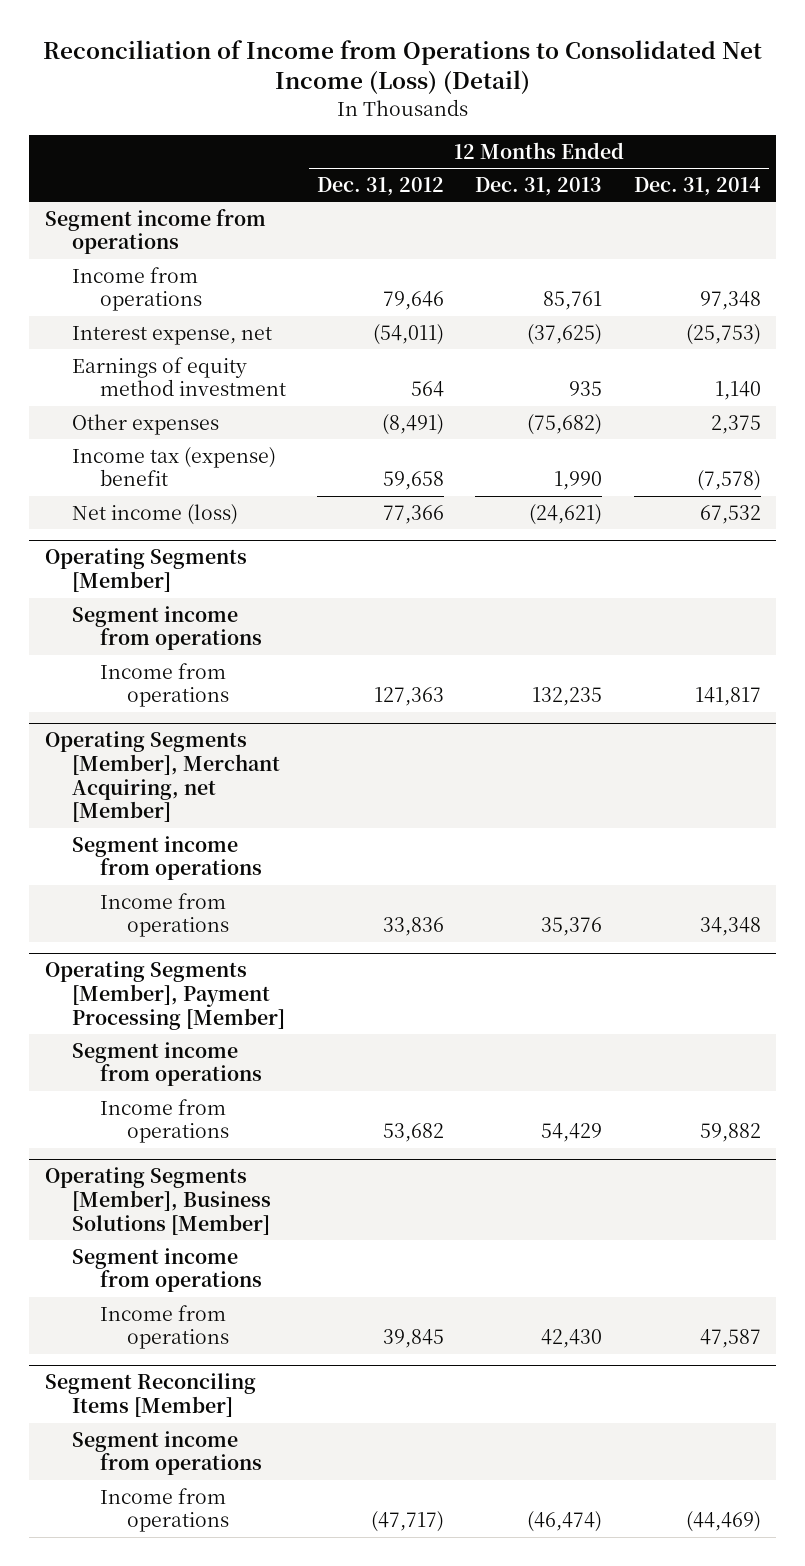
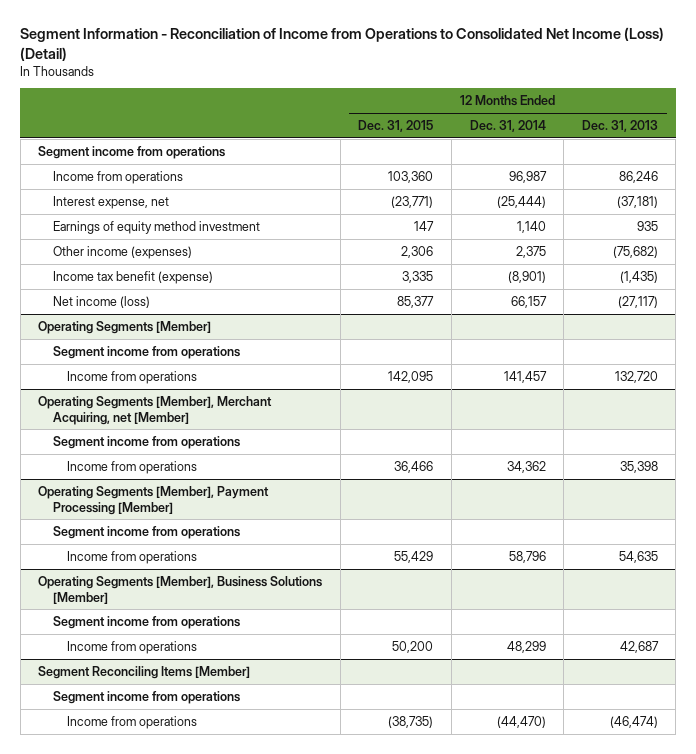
[42,40,762,95] Reconciliation of Income from Operations to Consolidated Net Income (Loss) (Detail) -> [20,27,665,61] Segment Information - Reconciliation of Income from Operations to Consolidated Net Income (Loss) (Detail)
[317,176,445,196] Dec. 31, 2012 -> none
none -> [358,120,434,133] Dec. 31, 2015
[543,291,603,311] 85,761 -> [618,170,658,183] 86,246
[699,291,761,311] 97,348 -> [508,170,547,183] 96,987
[527,323,603,345] (37,625) -> [616,195,658,208] (37,181)
[685,323,761,345] (25,753) -> [496,195,546,208] (25,444)
[72,413,220,435] Other expenses -> [52,245,192,259] Other income (expenses)
[72,446,277,487] Income tax (expense) benefit -> [52,270,213,284] Income tax benefit (expense)
[554,471,603,491] 1,990 -> [619,270,658,283] (1,435)
[696,470,761,492] (7,578) -> [507,270,546,283] (8,901)
[529,503,603,525] (24,621) -> [617,295,658,308] (27,117)
[699,504,761,524] 67,532 -> [510,295,547,308] 66,157
[532,687,603,707] 132,235 -> [614,370,658,383] 132,720
[694,687,761,707] 141,817 -> [503,370,547,383] 141,457
[541,917,603,937] 35,376 -> [619,460,658,473] 35,398
[699,917,761,937] 34,348 -> [506,460,546,473] 34,362
[541,1123,603,1143] 54,429 -> [618,550,658,563] 54,635
[699,1123,761,1143] 59,882 -> [508,550,546,563] 58,796
[541,1329,603,1349] 42,430 -> [619,640,659,653] 42,687
[699,1329,761,1349] 47,587 -> [506,640,546,653] 48,299
[685,1511,761,1533] (44,469) -> [496,715,546,728] (44,470)

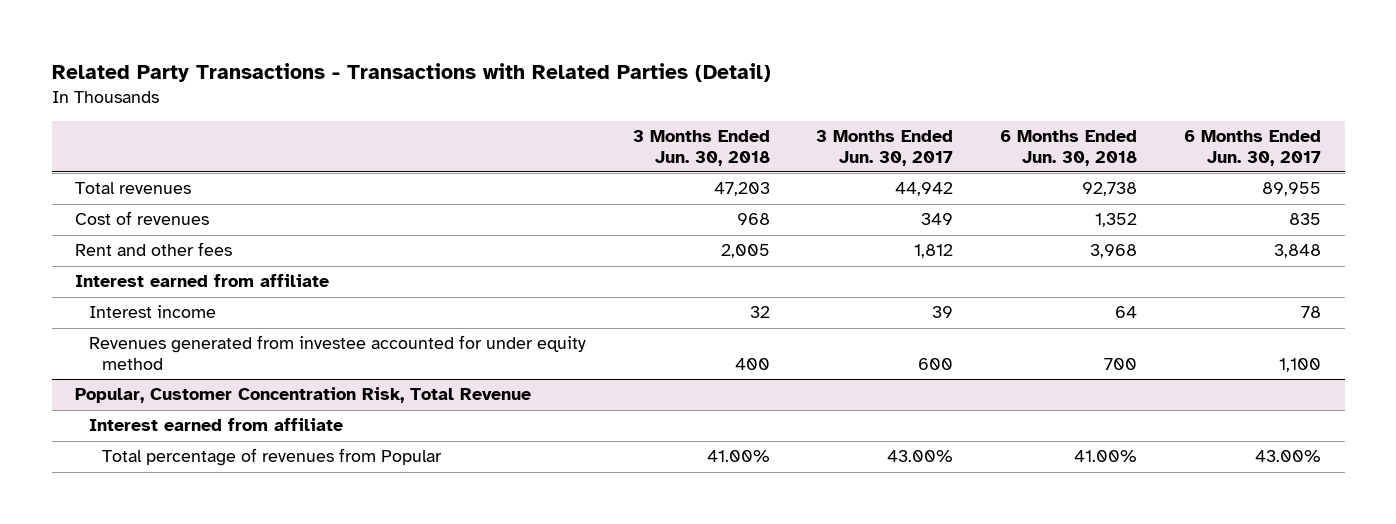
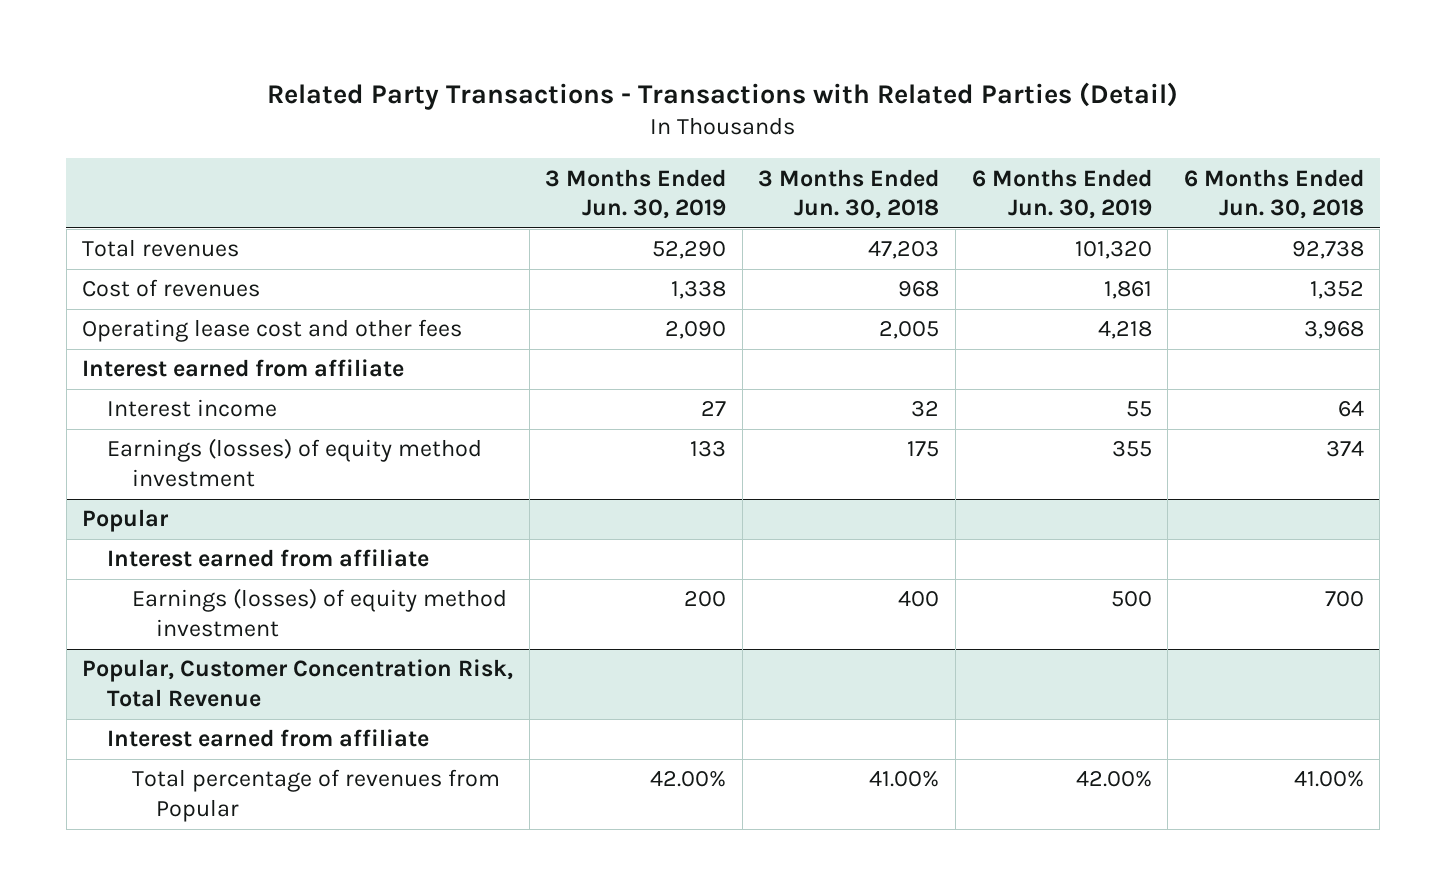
[816,129,954,166] 3 Months Ended Jun. 30, 2017 -> none
[1184,129,1322,166] 6 Months Ended Jun. 30, 2017 -> none
none -> [545,168,727,219] 3 Months Ended Jun. 30, 2019
none -> [971,168,1152,219] 6 Months Ended Jun. 30, 2019
[75,242,233,257] Rent and other fees -> [82,319,463,343] Operating lease cost and other fees
[88,335,586,370] Revenues generated from investee accounted for under equity method -> none
none -> [106,438,482,487] Earnings (losses) of equity method investment
none -> [82,509,170,533] Popular
none -> [106,549,429,568] Interest earned from affiliate
none -> [131,588,507,637] Earnings (losses) of equity method investment

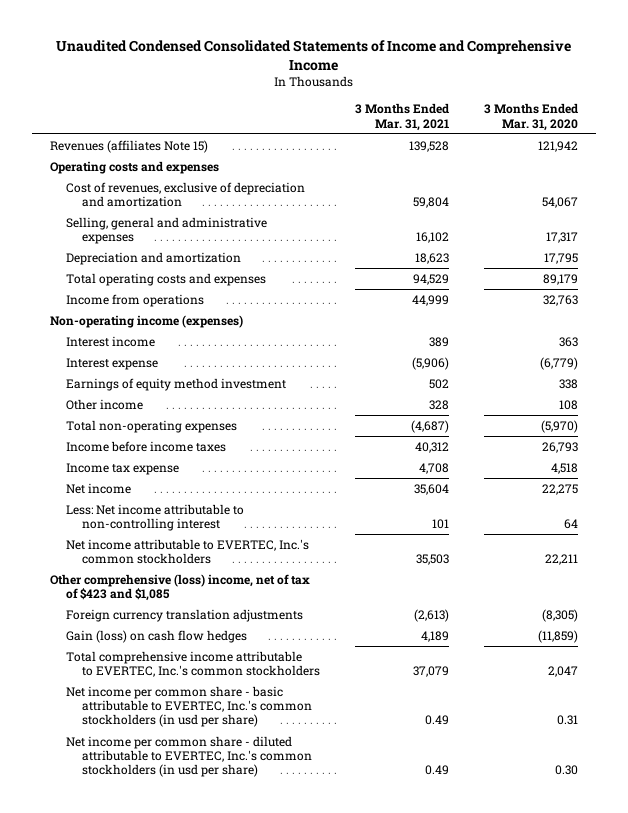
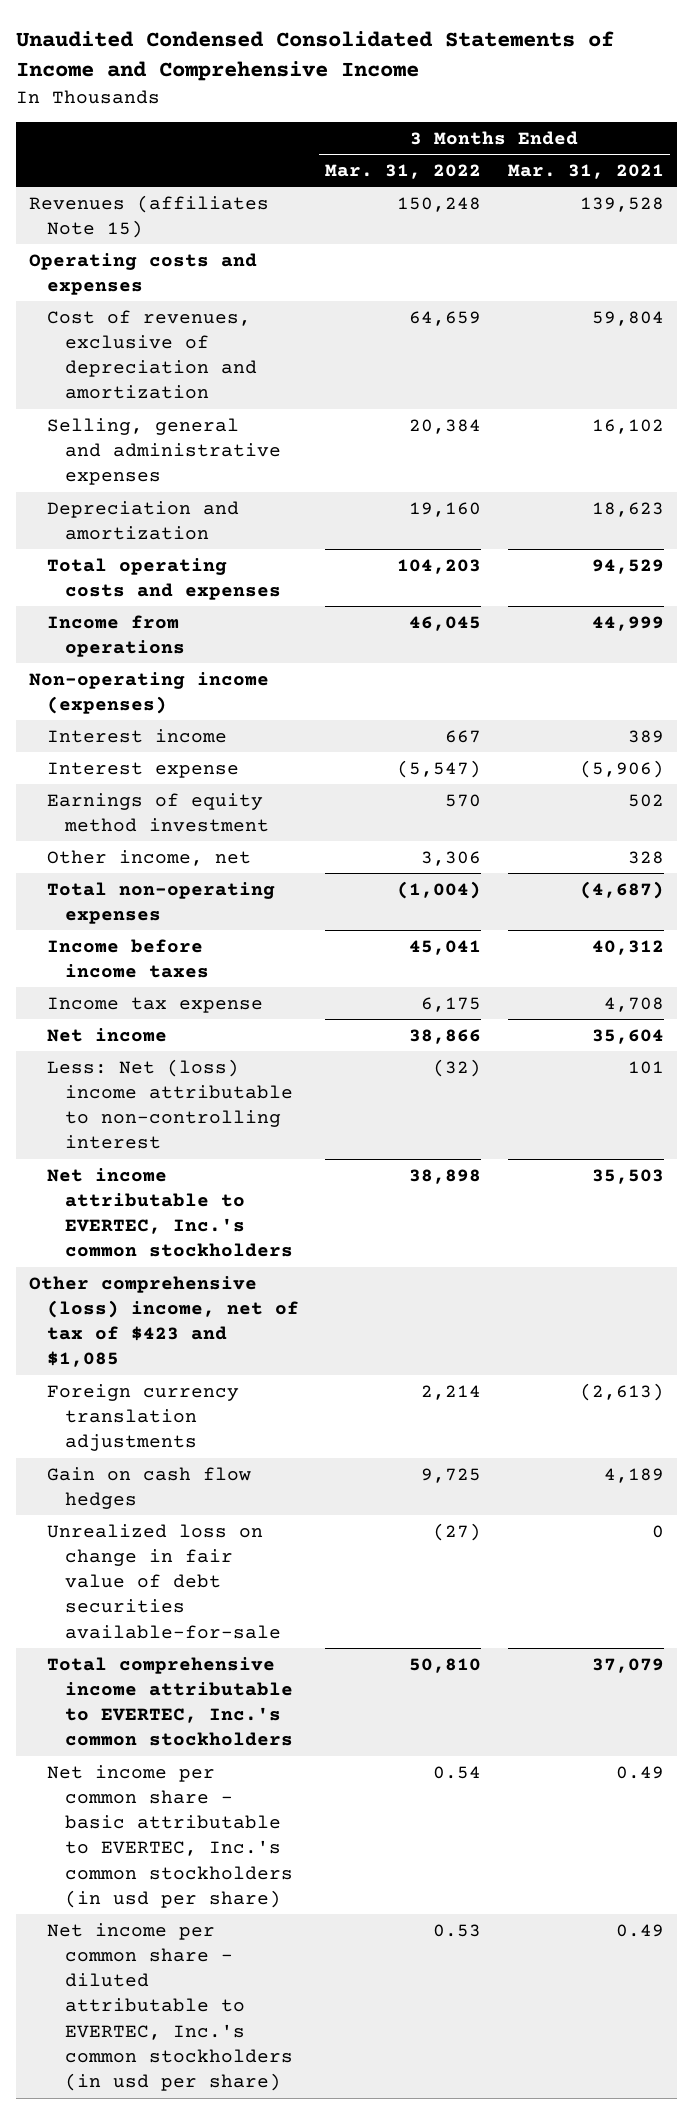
[484,103,579,131] 3 Months Ended Mar. 31, 2020 -> none
none -> [325,163,482,179] Mar. 31, 2022
[65,398,143,410] Other income -> [47,849,252,866] Other income, net
[65,503,244,532] Less: Net income attributable to non-controlling interest -> [47,1058,294,1150] Less: Net (loss) income attributable to non-controlling interest
[65,629,247,643] Gain (loss) on cash flow hedges -> [47,1466,252,1509] Gain on cash flow hedges
none -> [47,1523,282,1639] Unrealized loss on change in fair value of debt securities available-for-sale

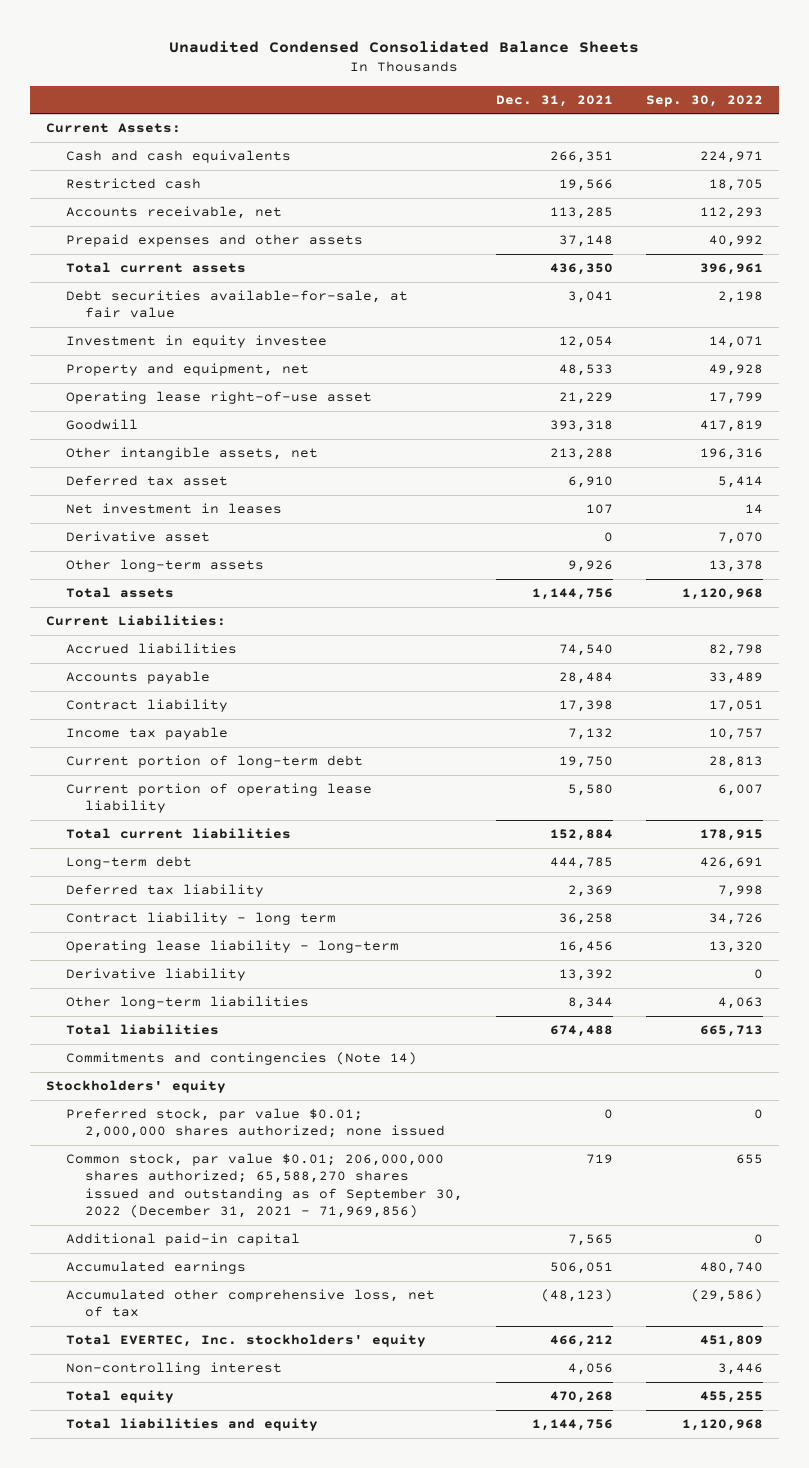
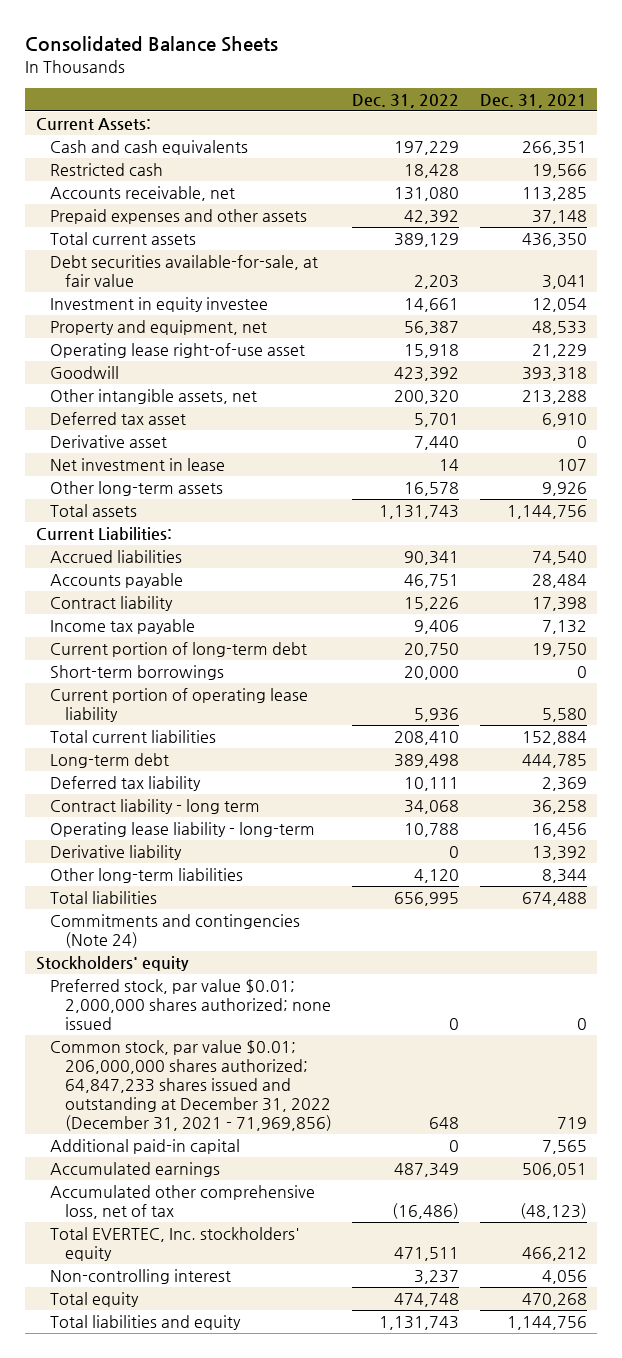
[169,41,640,54] Unaudited Condensed Consolidated Balance Sheets -> [25,36,279,53] Consolidated Balance Sheets
[645,94,763,107] Sep. 30, 2022 -> none
none -> [352,93,460,108] Dec. 31, 2022
[65,503,282,515] Net investment in leases -> none
none -> [50,458,226,472] Net investment in lease
none -> [50,665,225,681] Short-term borrowings
[65,1052,417,1066] Commitments and contingencies (Note 14) -> [50,914,301,949] Commitments and contingencies (Note 24)
[65,1153,463,1219] Common stock, par value $0.01; 206,000,000 shares authorized; 65,588,270 shares issued and outstanding as of September 30, 2022 (December 31, 2021 - 71,969,856) -> [50,1040,332,1132] Common stock, par value $0.01; 206,000,000 shares authorized; 64,847,233 shares issued and outstanding at December 31, 2022 (December 31, 2021 - 71,969,856)

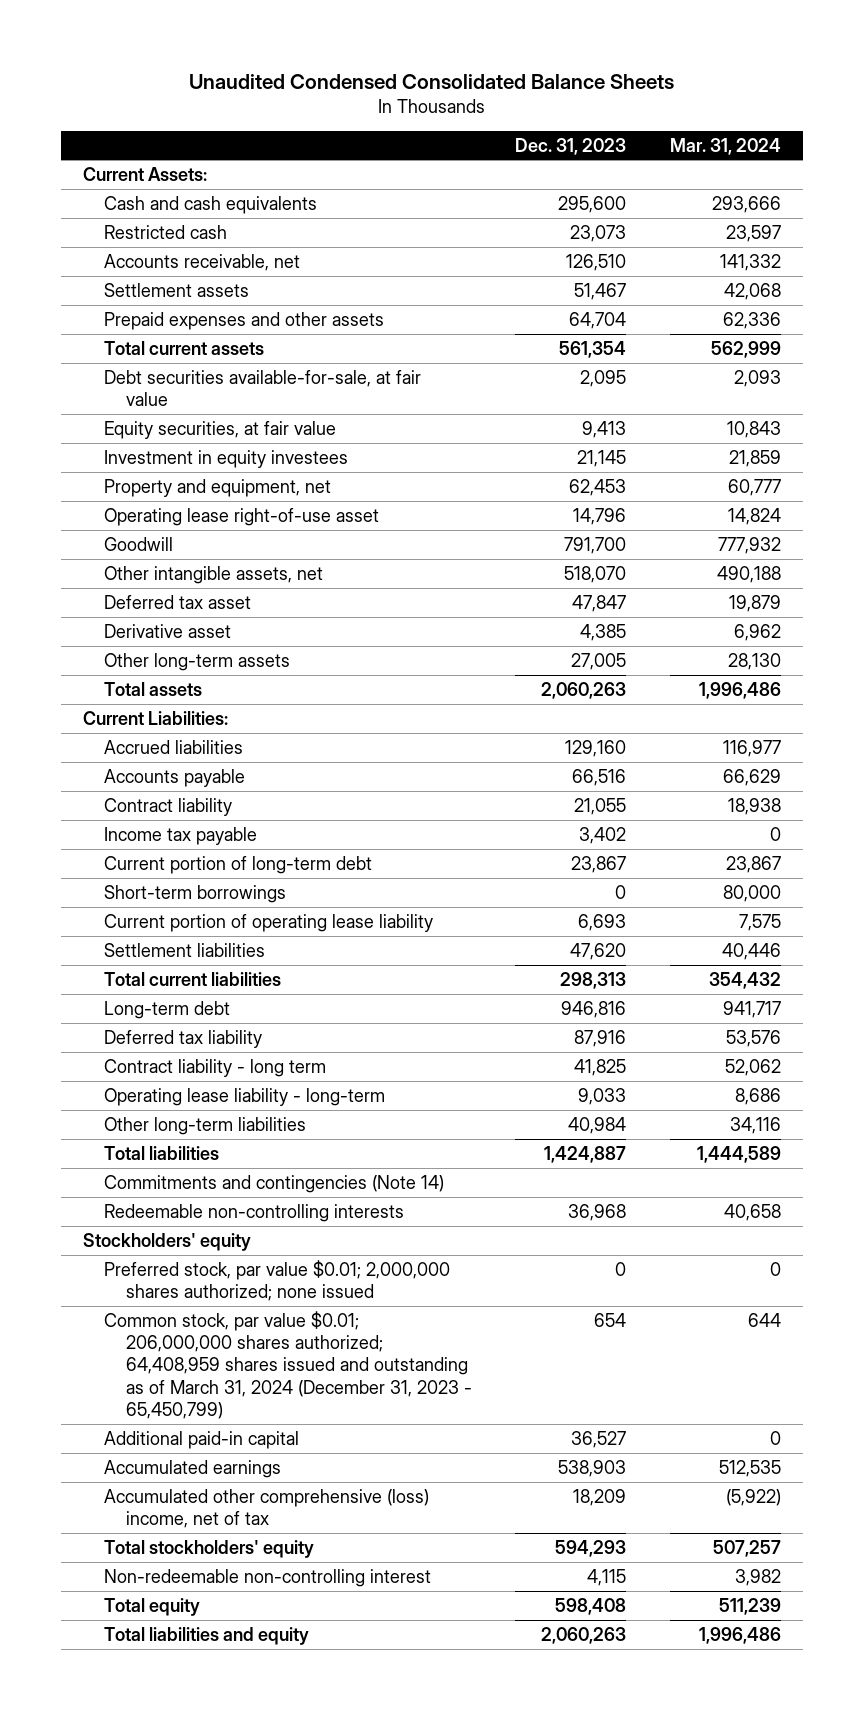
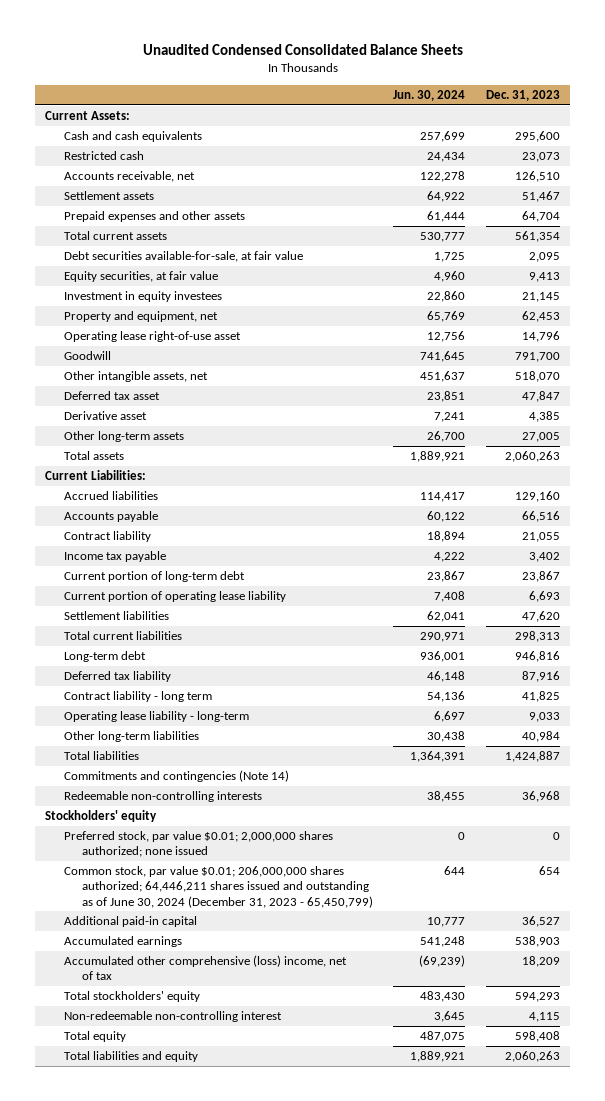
[670,137,782,155] Mar. 31, 2024 -> none
none -> [393,90,466,102] Jun. 30, 2024
[104,884,287,903] Short-term borrowings -> none
[104,1310,472,1419] Common stock, par value $0.01; 206,000,000 shares authorized; 64,408,959 shares issued and outstanding as of March 31, 2024 (December 31, 2023 - 65,450,799) -> [63,865,373,908] Common stock, par value $0.01; 206,000,000 shares authorized; 64,446,211 shares issued and outstanding as of June 30, 2024 (December 31, 2023 - 65,450,799)

